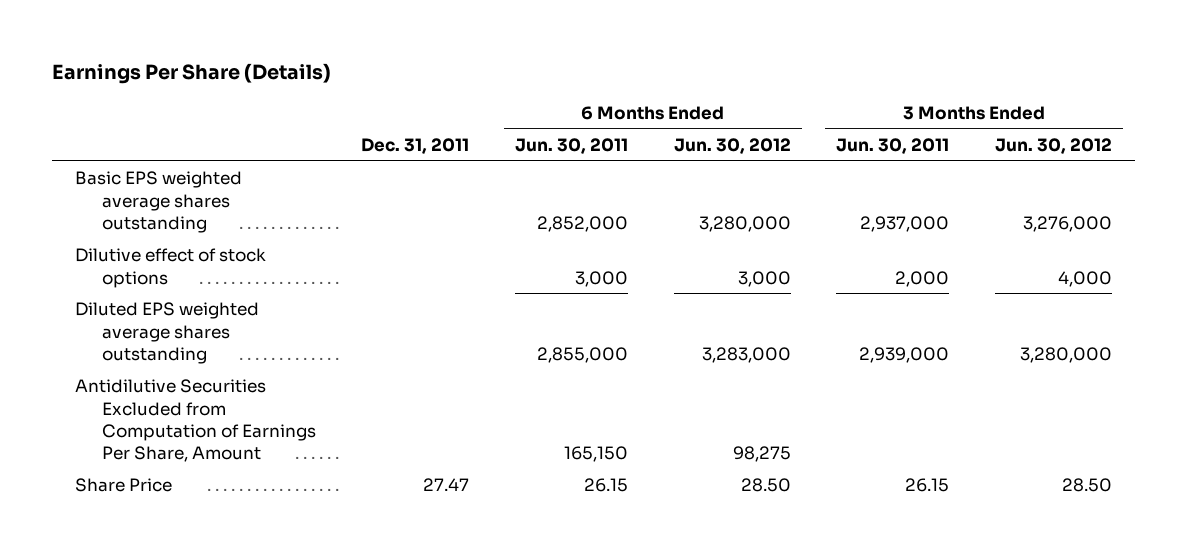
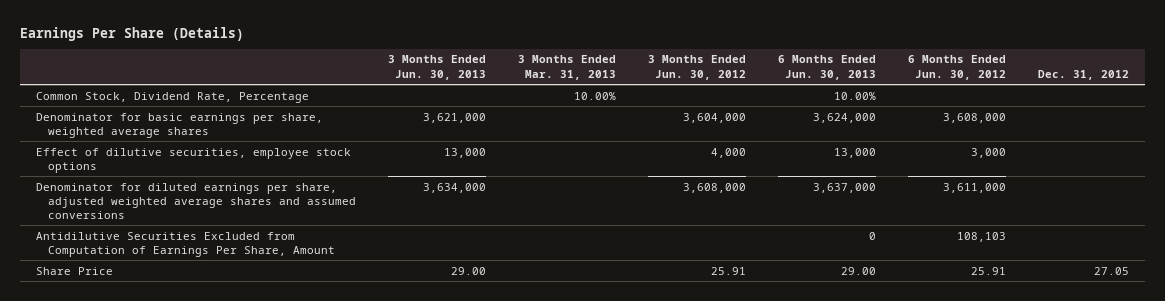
[361,137,470,154] Dec. 31, 2011 -> none
[515,137,629,154] Jun. 30, 2011 -> none
[836,137,950,154] Jun. 30, 2011 -> none
none -> [387,55,486,80] 3 Months Ended Jun. 30, 2013
none -> [517,55,616,80] 3 Months Ended Mar. 31, 2013
none -> [777,55,876,80] 6 Months Ended Jun. 30, 2013
none -> [1037,69,1129,80] Dec. 31, 2012
none -> [36,91,310,103] Common Stock, Dividend Rate, Percentage
[75,171,243,233] Basic EPS weighted average shares outstanding -> [36,112,324,138] Denominator for basic earnings per share, weighted average shares
[698,215,791,232] 3,280,000 -> [942,112,1006,123] 3,608,000
[1023,215,1113,232] 3,276,000 -> [682,112,746,123] 3,604,000
[75,248,267,288] Dilutive effect of stock options -> [36,147,352,173] Effect of dilutive securities, employee stock options
[75,302,260,364] Diluted EPS weighted average shares outstanding -> [36,182,356,219] Denominator for diluted earnings per share, adjusted weighted average shares and assumed conversions
[701,346,791,363] 3,283,000 -> [942,182,1006,193] 3,611,000
[1020,346,1113,363] 3,280,000 -> [682,182,746,193] 3,608,000
[732,445,791,462] 98,275 -> [956,231,1006,242] 108,103
[740,478,791,493] 28.50 -> [970,266,1006,275] 25.91
[1062,478,1113,493] 28.50 -> [710,266,746,275] 25.91

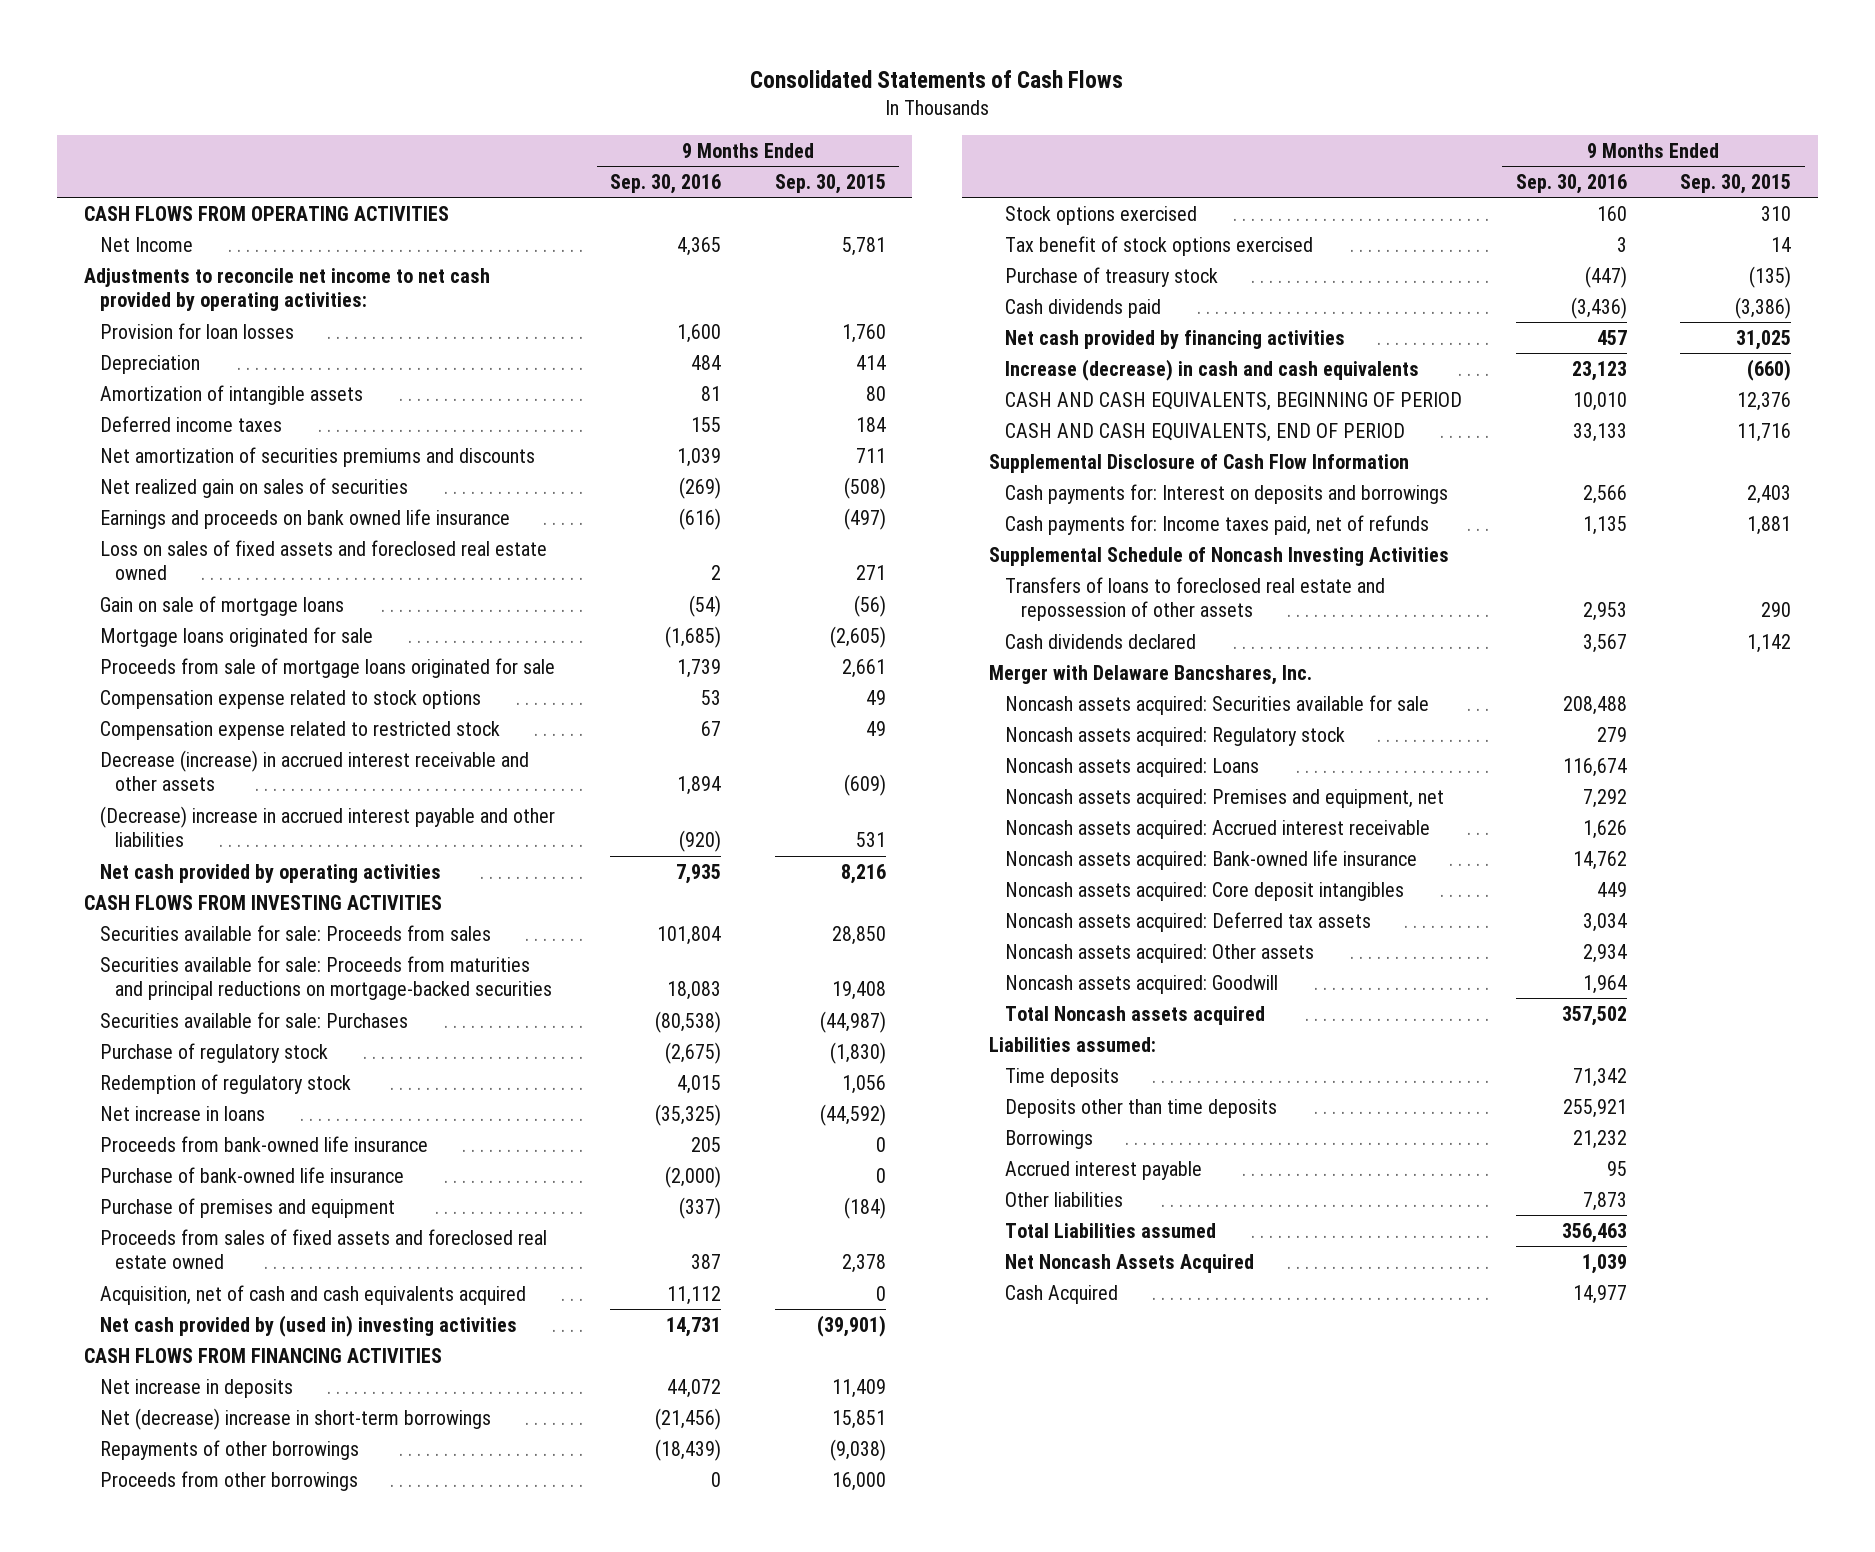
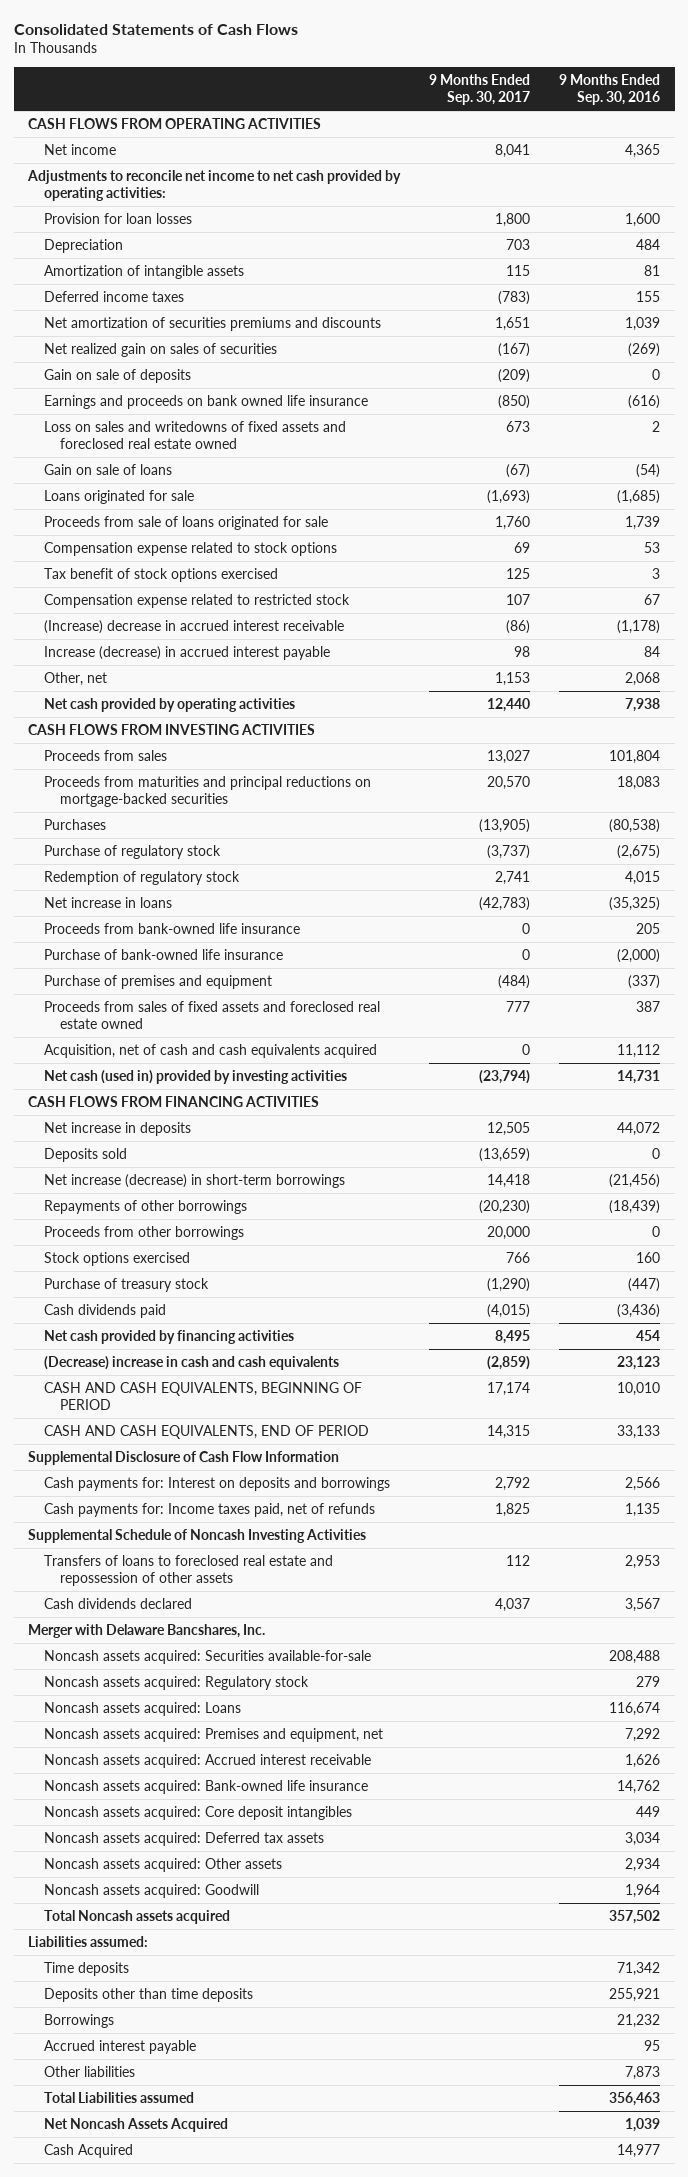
[774,173,886,194] Sep. 30, 2015 -> none
none -> [429,73,531,106] 9 Months Ended Sep. 30, 2017
[99,236,193,252] Net Income -> [44,143,117,155] Net income
none -> [44,368,192,383] Gain on sale of deposits
[99,539,547,581] Loss on sales of fixed assets and foreclosed real estate owned -> [44,420,347,450] Loss on sales and writedowns of fixed assets and foreclosed real estate owned
[99,595,344,616] Gain on sale of mortgage loans -> [44,463,173,475] Gain on sale of loans
[99,626,373,647] Mortgage loans originated for sale -> [44,489,195,504] Loans originated for sale
[99,657,555,678] Proceeds from sale of mortgage loans originated for sale -> [44,515,329,530] Proceeds from sale of loans originated for sale
[1005,235,1314,256] Tax benefit of stock options exercised -> [44,567,279,582] Tax benefit of stock options exercised
[99,749,529,792] Decrease (increase) in accrued interest receivable and other assets -> [44,619,345,634] (Increase) decrease in accrued interest receivable
[677,776,722,796] 1,894 -> [617,619,661,634] (1,178)
[99,805,555,848] (Decrease) increase in accrued interest payable and other liabilities -> [44,645,331,660] Increase (decrease) in accrued interest payable
[679,830,722,853] (920) -> [644,645,661,657] 84
none -> [44,671,108,686] Other, net
[676,863,722,884] 7,935 -> [625,697,661,712] 7,938
[99,924,491,941] Securities available for sale: Proceeds from sales -> [44,749,168,761] Proceeds from sales
[99,955,553,1001] Securities available for sale: Proceeds from maturities and principal reductions on mortgage-backed securities -> [44,775,372,808] Proceeds from maturities and principal reductions on mortgage-backed securities
[99,1011,408,1028] Securities available for sale: Purchases -> [44,818,107,830] Purchases
[99,1314,517,1337] Net cash provided by (used in) investing activities -> [44,1069,348,1084] Net cash (used in) provided by investing activities
none -> [44,1147,128,1162] Deposits sold
[99,1407,491,1430] Net (decrease) increase in short-term borrowings -> [44,1173,346,1188] Net increase (decrease) in short-term borrowings
[1596,329,1627,345] 457 -> [636,1329,661,1341] 454
[1005,358,1420,381] Increase (decrease) in cash and cash equivalents -> [44,1355,340,1370] (Decrease) increase in cash and cash equivalents
[1005,694,1430,715] Noncash assets acquired: Securities available for sale -> [44,1649,372,1664] Noncash assets acquired: Securities available-for-sale

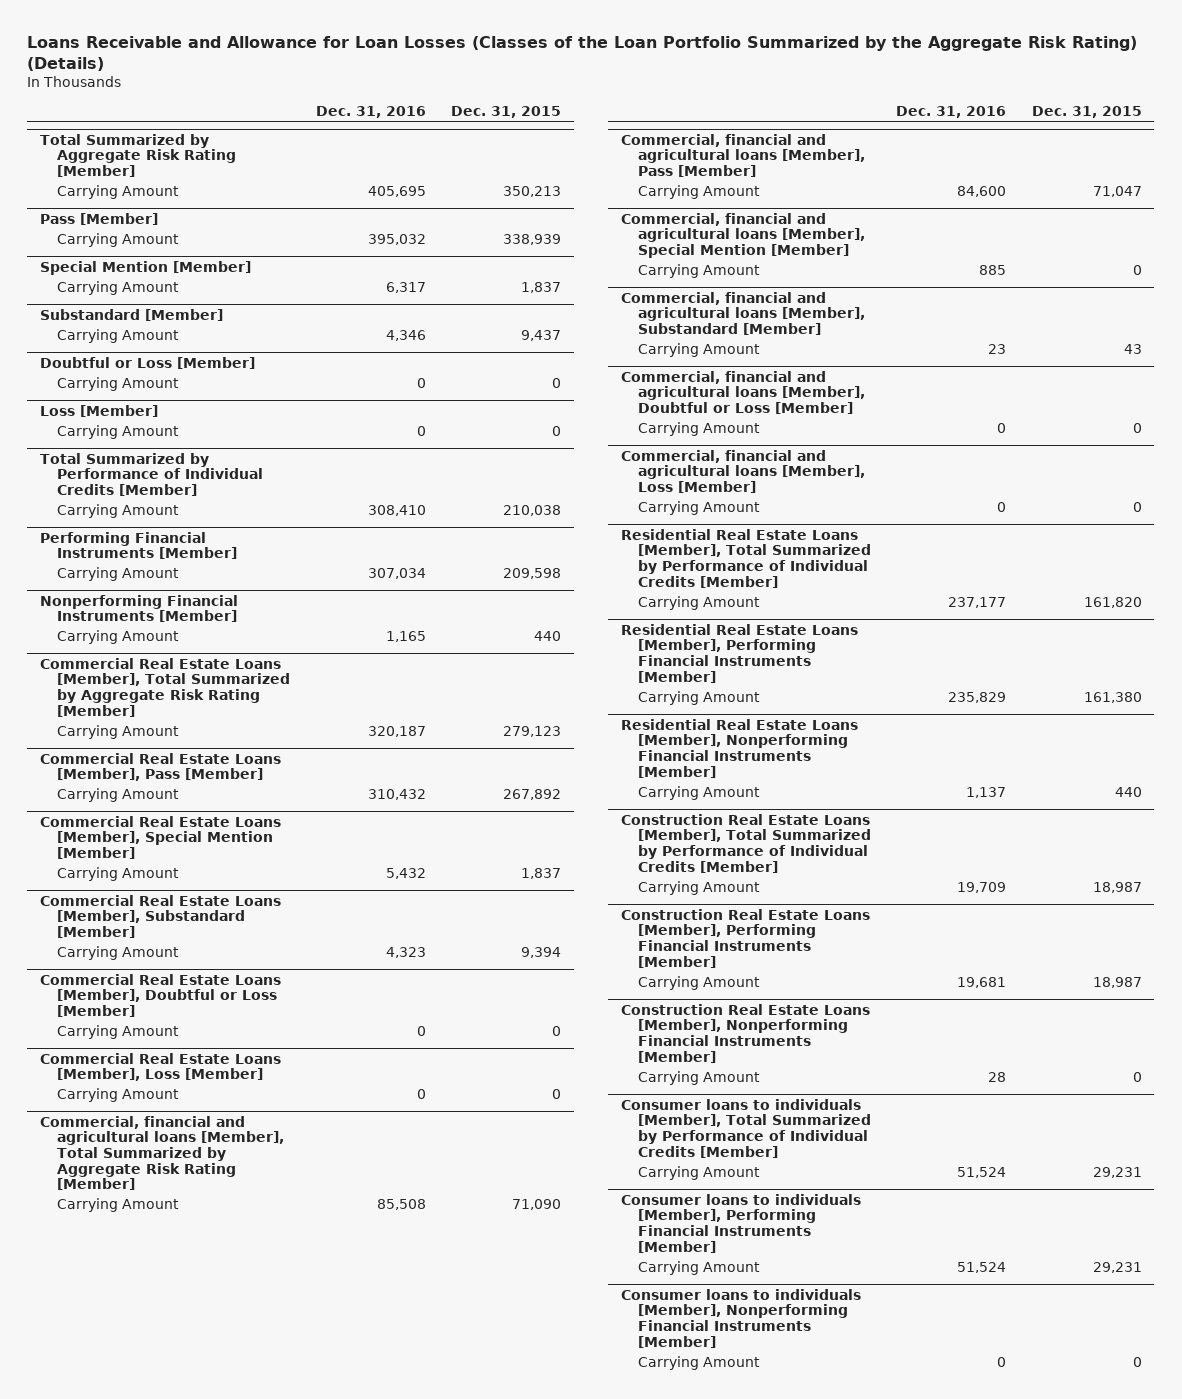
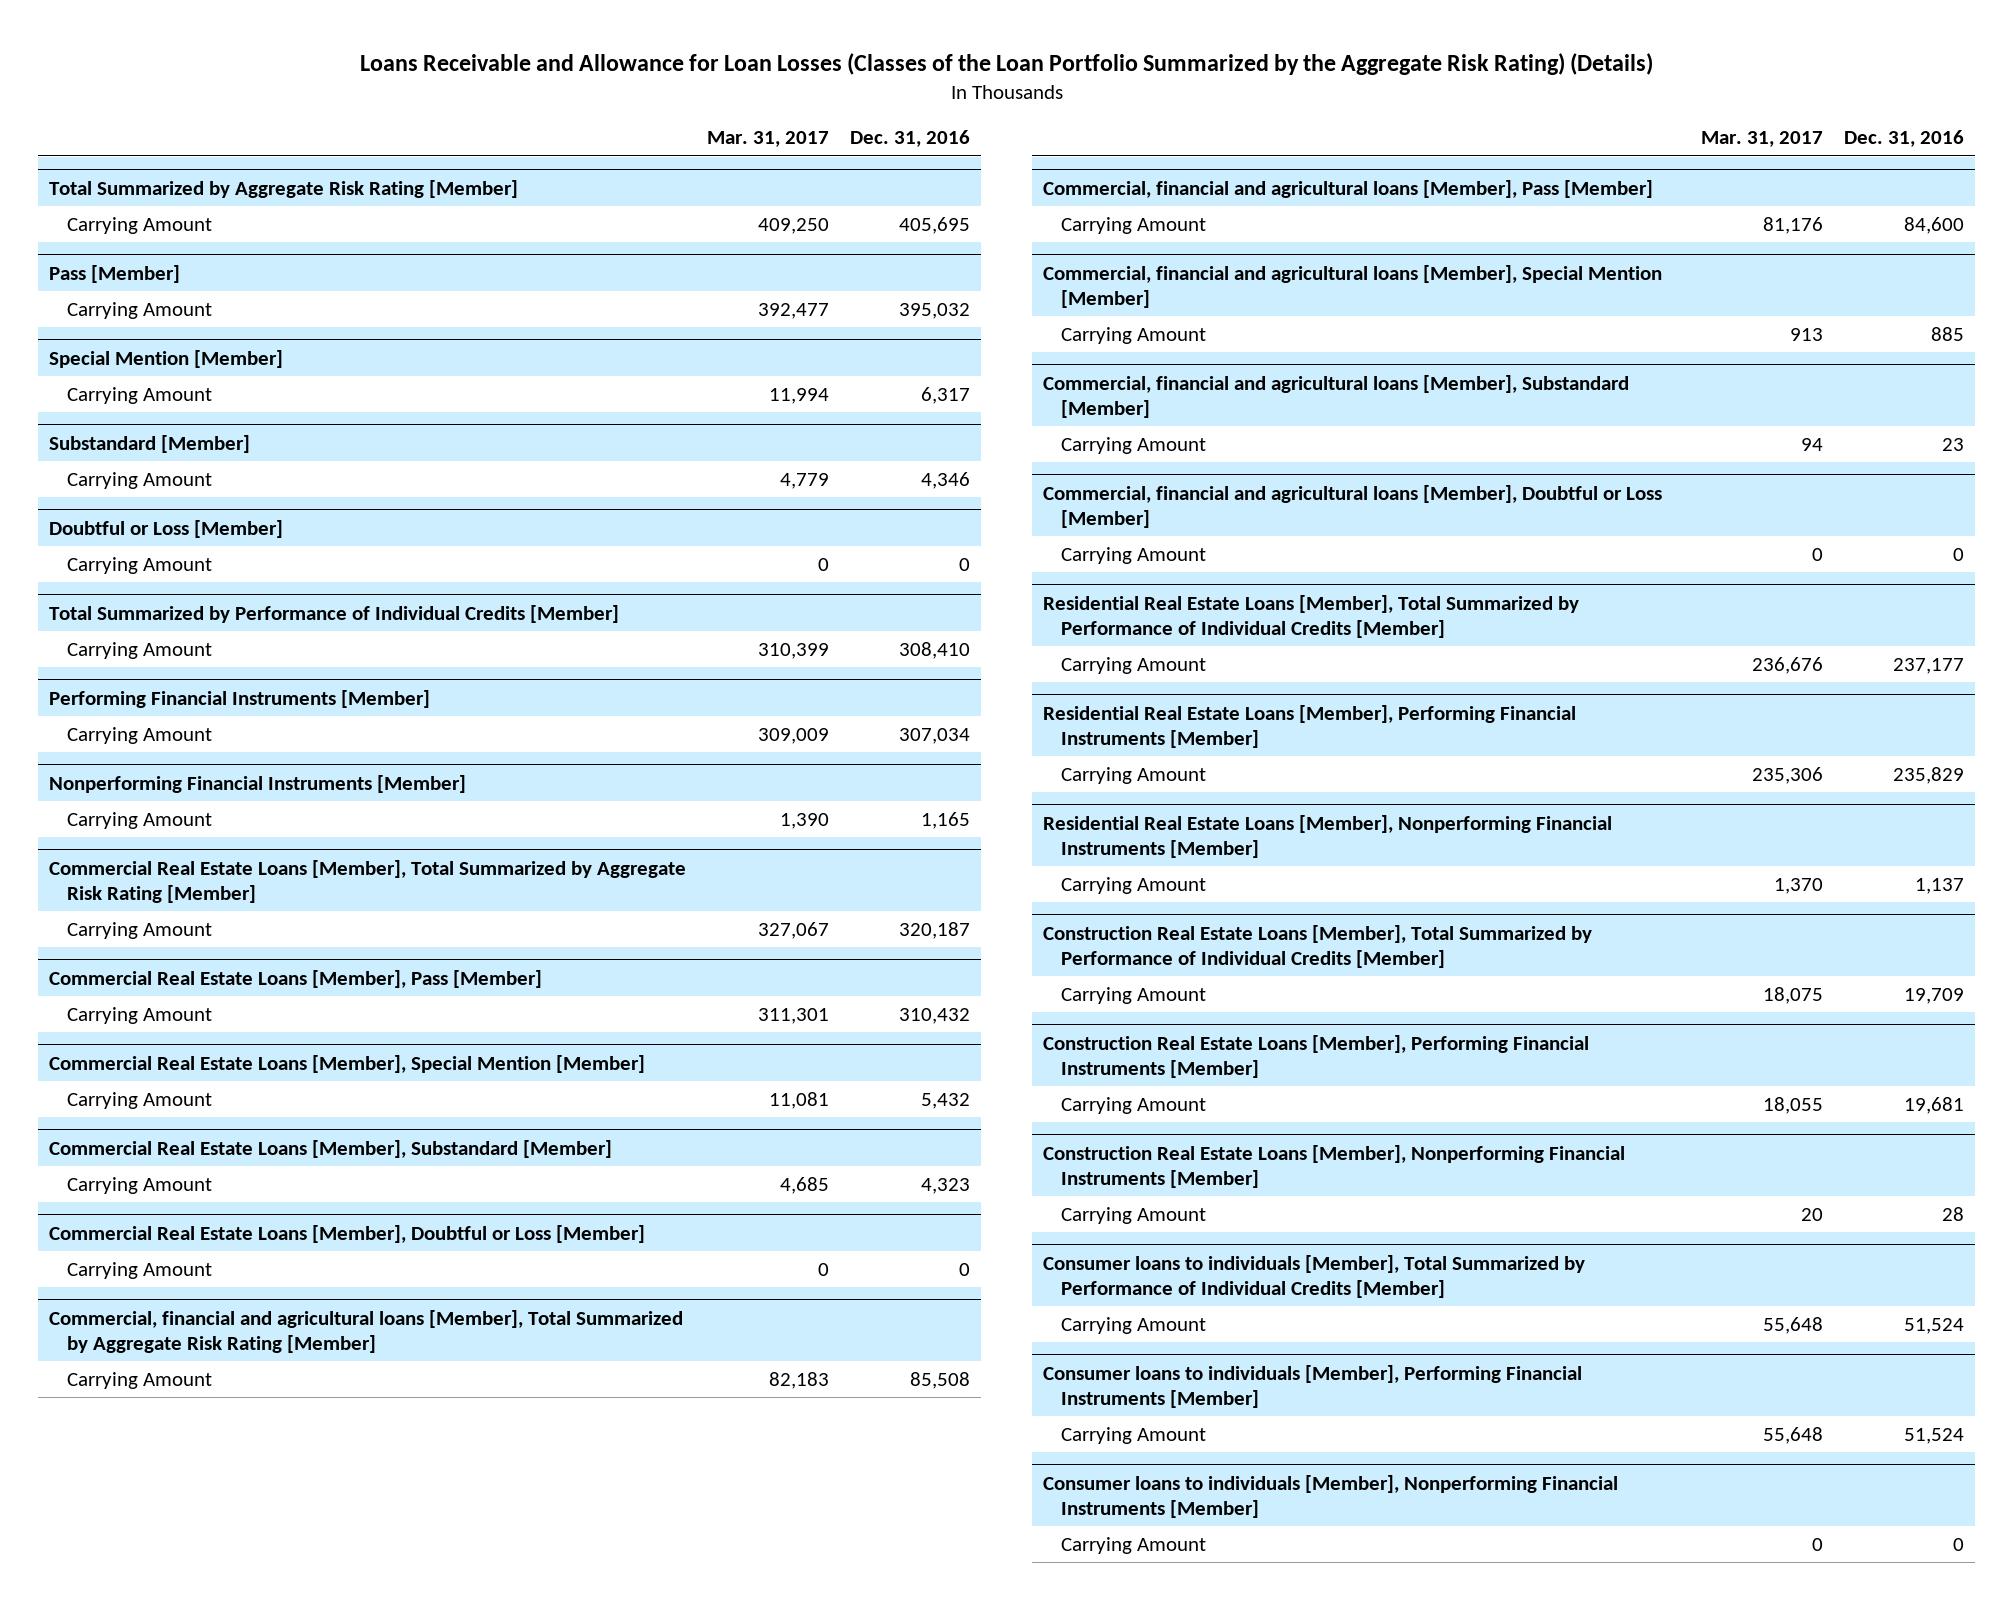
[451,105,562,118] Dec. 31, 2015 -> none
none -> [706,131,829,148] Mar. 31, 2017
[40,404,159,417] Loss [Member] -> none
[57,424,180,439] Carrying Amount -> none
[40,1052,282,1082] Commercial Real Estate Loans [Member], Loss [Member] -> none
[57,1087,180,1102] Carrying Amount -> none
[620,449,865,493] Commercial, financial and agricultural loans [Member], Loss [Member] -> none
[637,500,760,515] Carrying Amount -> none

